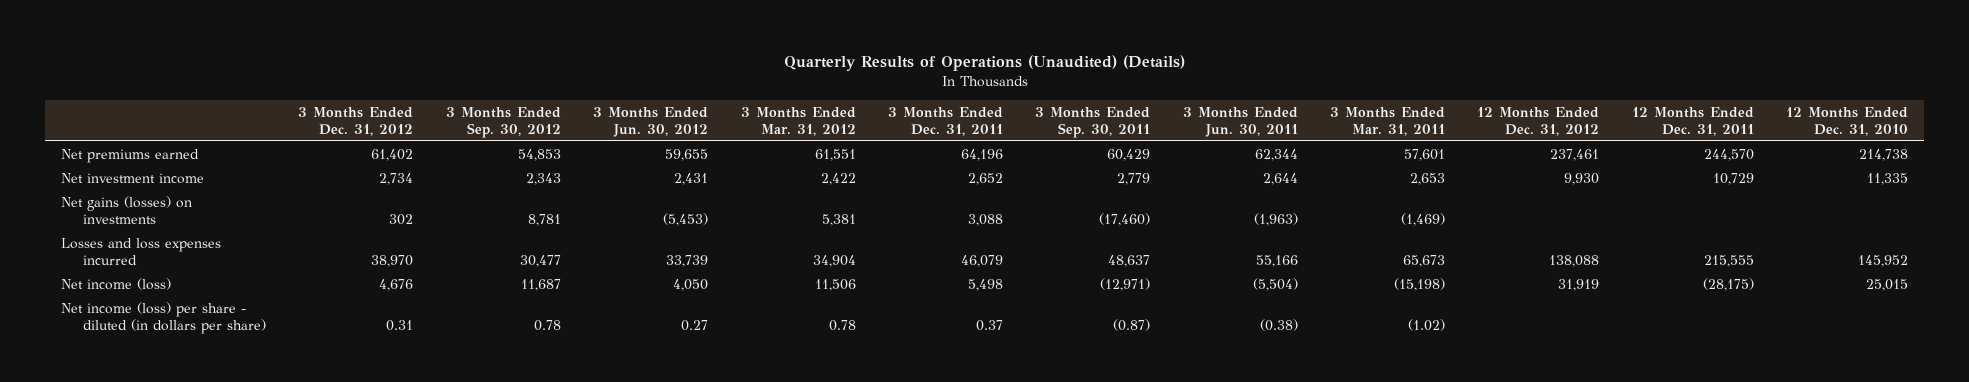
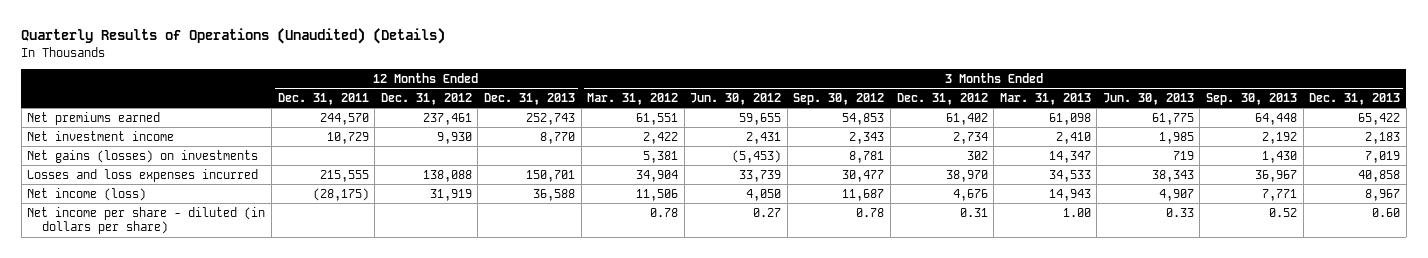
[887,106,1003,136] 3 Months Ended Dec. 31, 2011 -> none
[1035,106,1151,138] 3 Months Ended Sep. 30, 2011 -> none
[1182,106,1298,137] 3 Months Ended Jun. 30, 2011 -> none
[1330,106,1446,136] 3 Months Ended Mar. 31, 2011 -> none
[1786,106,1909,136] 12 Months Ended Dec. 31, 2010 -> none
none -> [483,93,575,106] Dec. 31, 2013
none -> [999,93,1091,106] Mar. 31, 2013
none -> [1102,93,1194,106] Jun. 30, 2013
none -> [1206,93,1298,106] Sep. 30, 2013
none -> [1309,93,1401,106] Dec. 31, 2013
[60,302,267,335] Net income (loss) per share - diluted (in dollars per share) -> [27,206,266,235] Net income per share - diluted (in dollars per share)

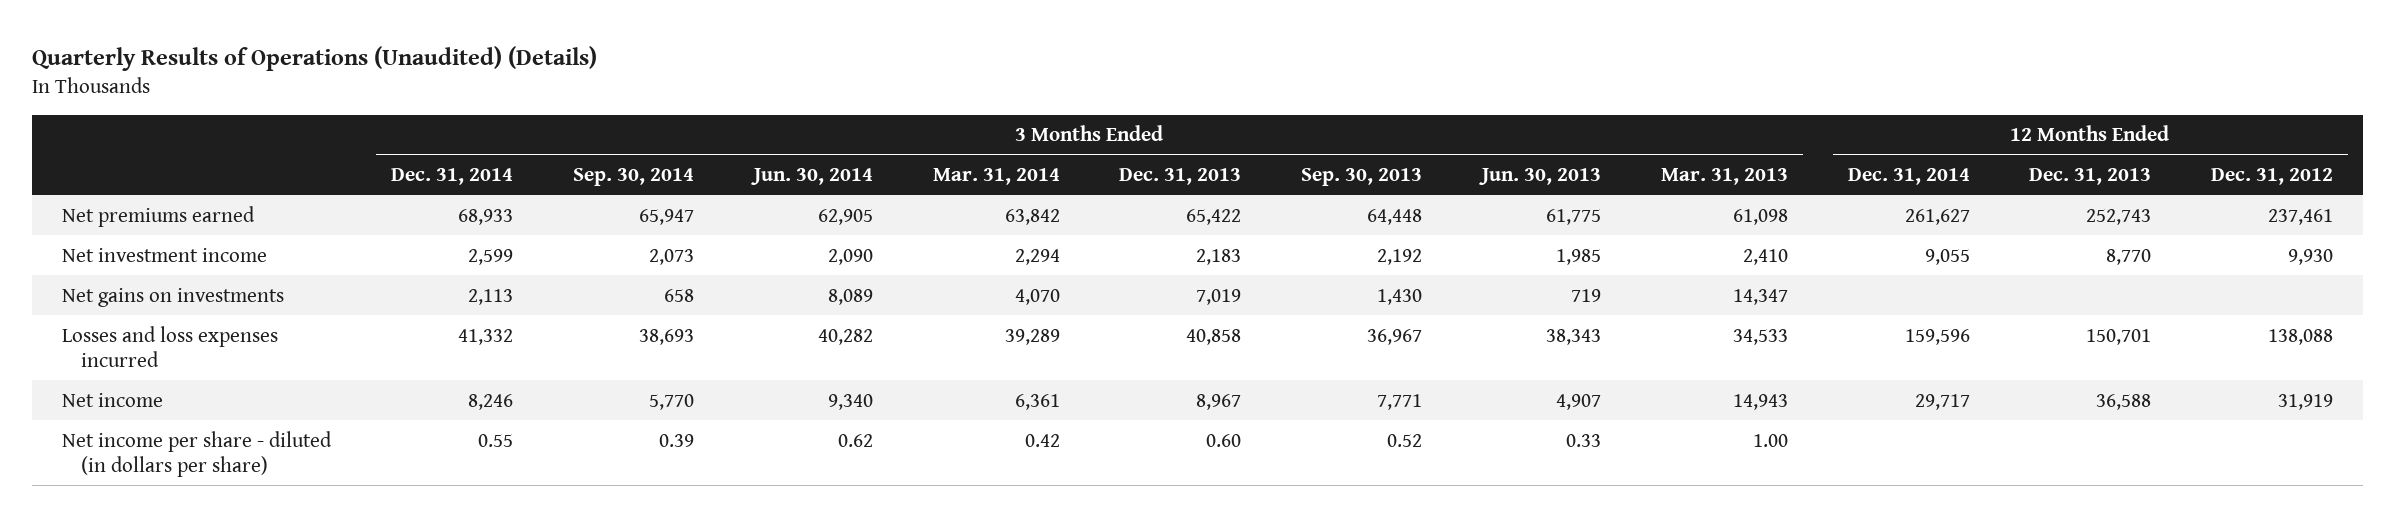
[277,93,369,106] Dec. 31, 2011 -> none
[587,93,679,106] Mar. 31, 2012 -> none
[690,93,782,106] Jun. 30, 2012 -> none
[793,93,885,106] Sep. 30, 2012 -> none
[896,93,988,106] Dec. 31, 2012 -> none
none -> [391,168,514,186] Dec. 31, 2014
none -> [572,168,694,187] Sep. 30, 2014
none -> [750,168,873,186] Jun. 30, 2014
none -> [932,168,1060,186] Mar. 31, 2014
none -> [1847,168,1970,186] Dec. 31, 2014
[27,149,259,163] Net gains (losses) on investments -> [62,287,285,307] Net gains on investments
[27,187,147,201] Net income (loss) -> [62,392,164,407] Net income

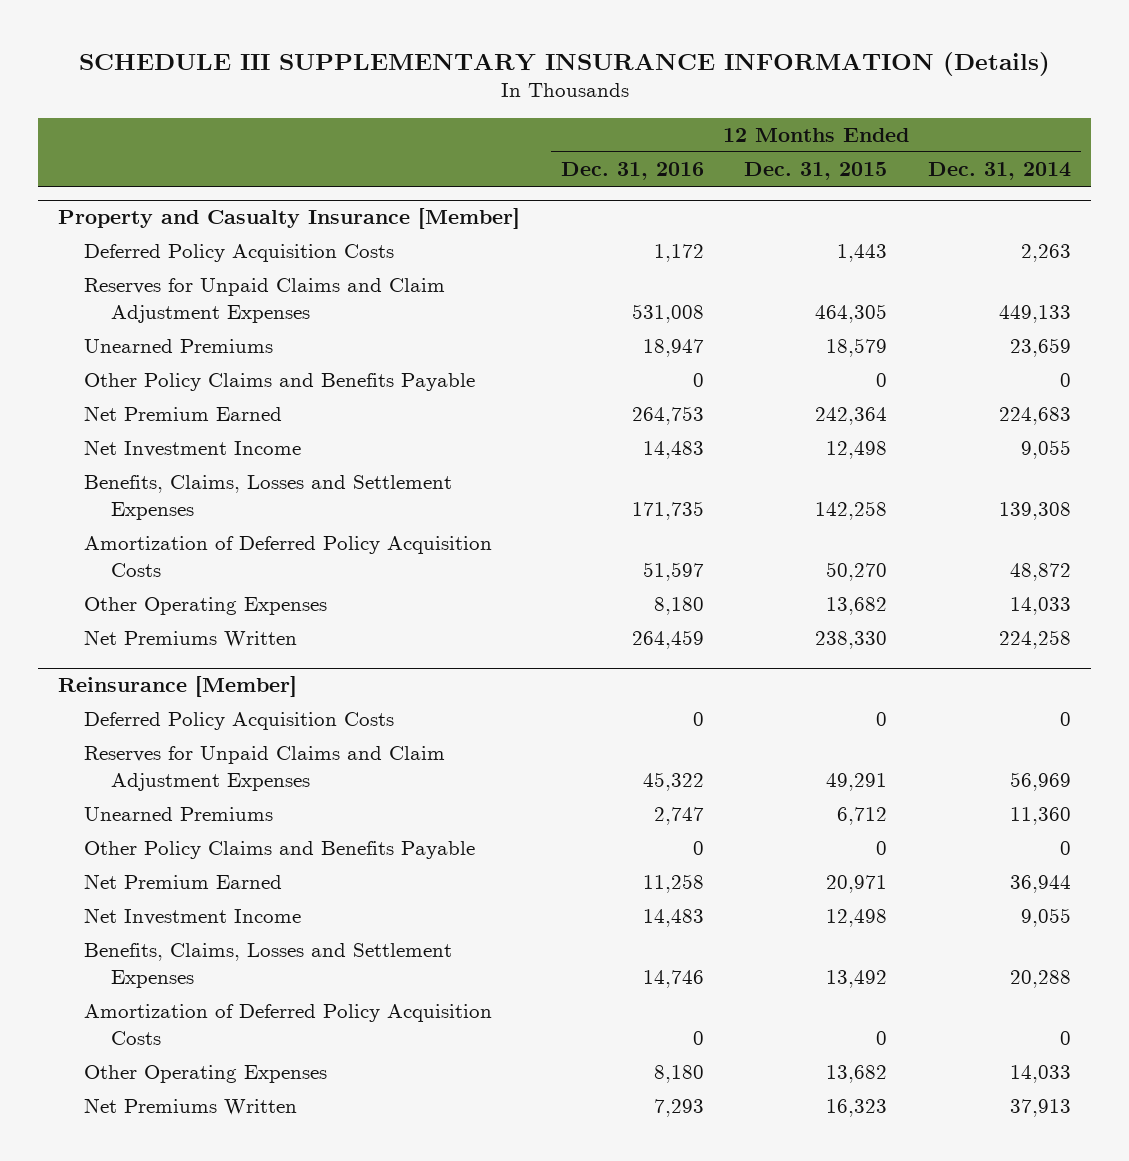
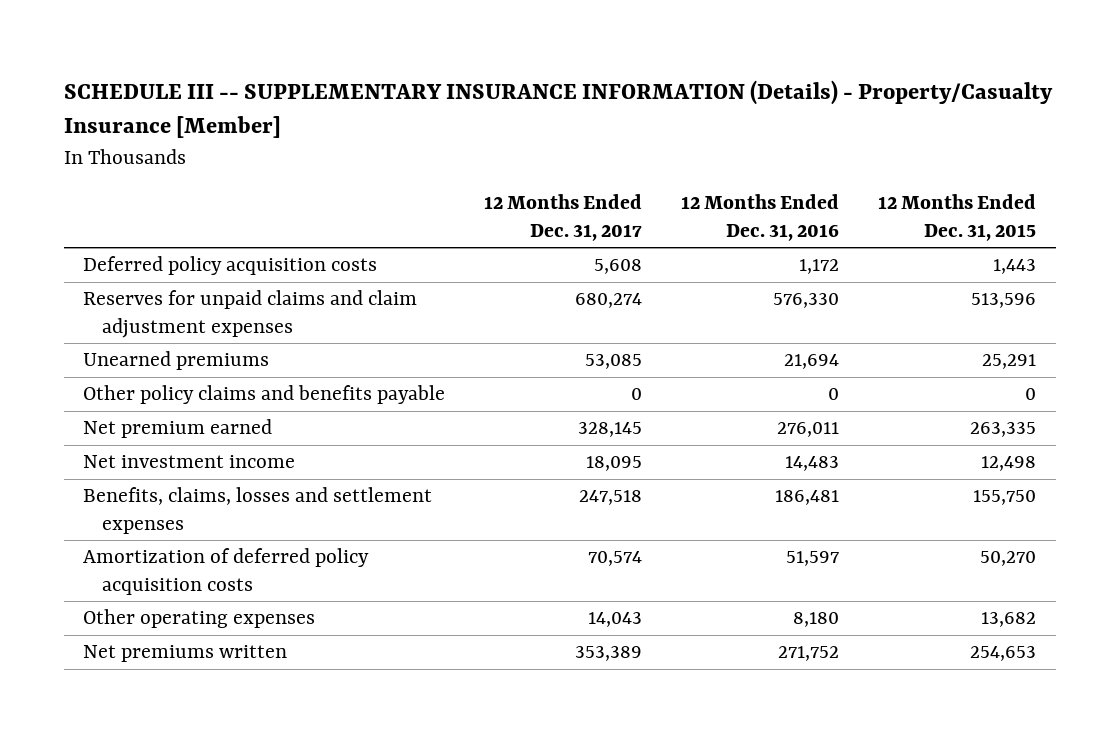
[78,51,1050,76] SCHEDULE III SUPPLEMENTARY INSURANCE INFORMATION (Details) -> [63,79,1053,139] SCHEDULE III -- SUPPLEMENTARY INSURANCE INFORMATION (Details) - Property/Casualty Insurance [Member]
[928,161,1072,180] Dec. 31, 2014 -> none
none -> [484,194,643,241] 12 Months Ended Dec. 31, 2017
[58,208,521,230] Property and Casualty Insurance [Member] -> none
[58,676,298,698] Reinsurance [Member] -> none
[84,712,395,731] Deferred Policy Acquisition Costs -> none
[84,746,446,791] Reserves for Unpaid Claims and Claim Adjustment Expenses -> none
[84,807,274,822] Unearned Premiums -> none
[84,841,476,860] Other Policy Claims and Benefits Payable -> none
[84,874,283,890] Net Premium Earned -> none
[84,908,302,926] Net Investment Income -> none
[84,943,453,988] Benefits, Claims, Losses and Settlement Expenses -> none
[84,1004,493,1045] Amortization of Deferred Policy Acquisition Costs -> none
[84,1065,328,1084] Other Operating Expenses -> none
[84,1098,298,1116] Net Premiums Written -> none
[84,244,395,263] Deferred Policy Acquisition Costs -> [83,256,378,276] Deferred policy acquisition costs
[84,278,446,323] Reserves for Unpaid Claims and Claim Adjustment Expenses -> [83,290,418,338] Reserves for unpaid claims and claim adjustment expenses
[631,303,704,323] 531,008 -> [773,293,840,309] 576,330
[815,303,888,323] 464,305 -> [971,293,1037,309] 513,596
[84,339,274,354] Unearned Premiums -> [83,351,270,371] Unearned premiums
[642,339,704,358] 18,947 -> [784,354,840,370] 21,694
[826,338,888,358] 18,579 -> [982,354,1037,370] 25,291
[84,373,476,392] Other Policy Claims and Benefits Payable -> [83,385,446,405] Other policy claims and benefits payable
[84,406,283,422] Net Premium Earned -> [83,419,273,439] Net premium earned
[631,406,704,426] 264,753 -> [777,422,840,438] 276,011
[815,407,888,426] 242,364 -> [970,422,1037,438] 263,335
[84,440,302,458] Net Investment Income -> [83,455,296,469] Net investment income
[84,475,453,520] Benefits, Claims, Losses and Settlement Expenses -> [83,487,433,534] Benefits, claims, losses and settlement expenses
[631,500,704,520] 171,735 -> [775,490,840,506] 186,481
[815,500,888,520] 142,258 -> [973,490,1037,506] 155,750
[84,536,493,577] Amortization of Deferred Policy Acquisition Costs -> [83,548,370,595] Amortization of deferred policy acquisition costs
[84,597,328,616] Other Operating Expenses -> [83,609,316,629] Other operating expenses
[84,630,298,648] Net Premiums Written -> [83,645,288,663] Net premiums written
[631,630,704,650] 264,459 -> [778,646,840,662] 271,752
[815,631,888,650] 238,330 -> [970,646,1037,662] 254,653

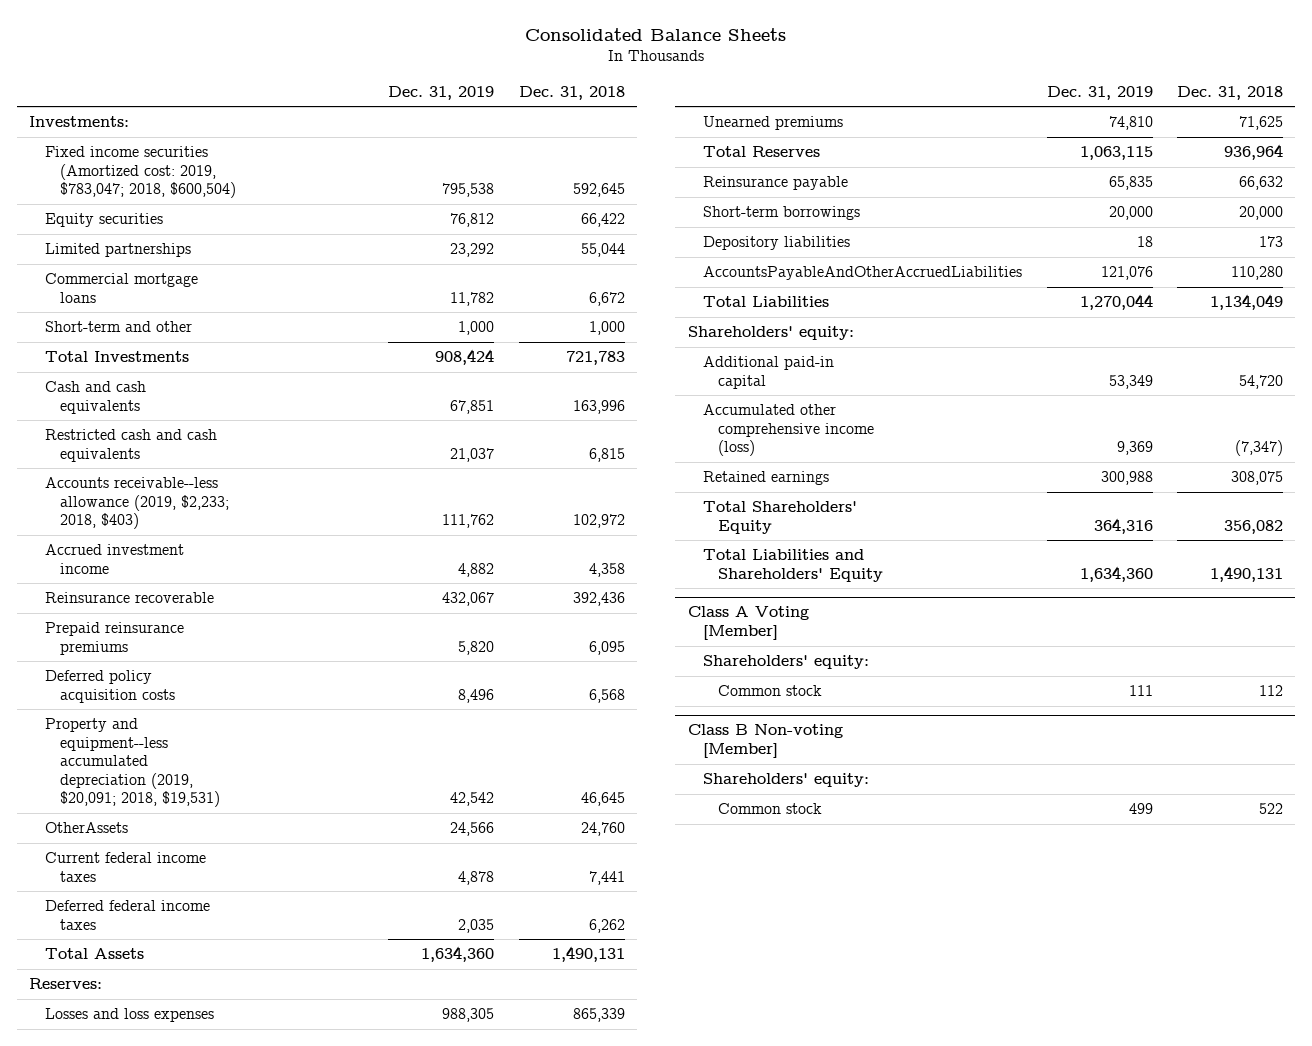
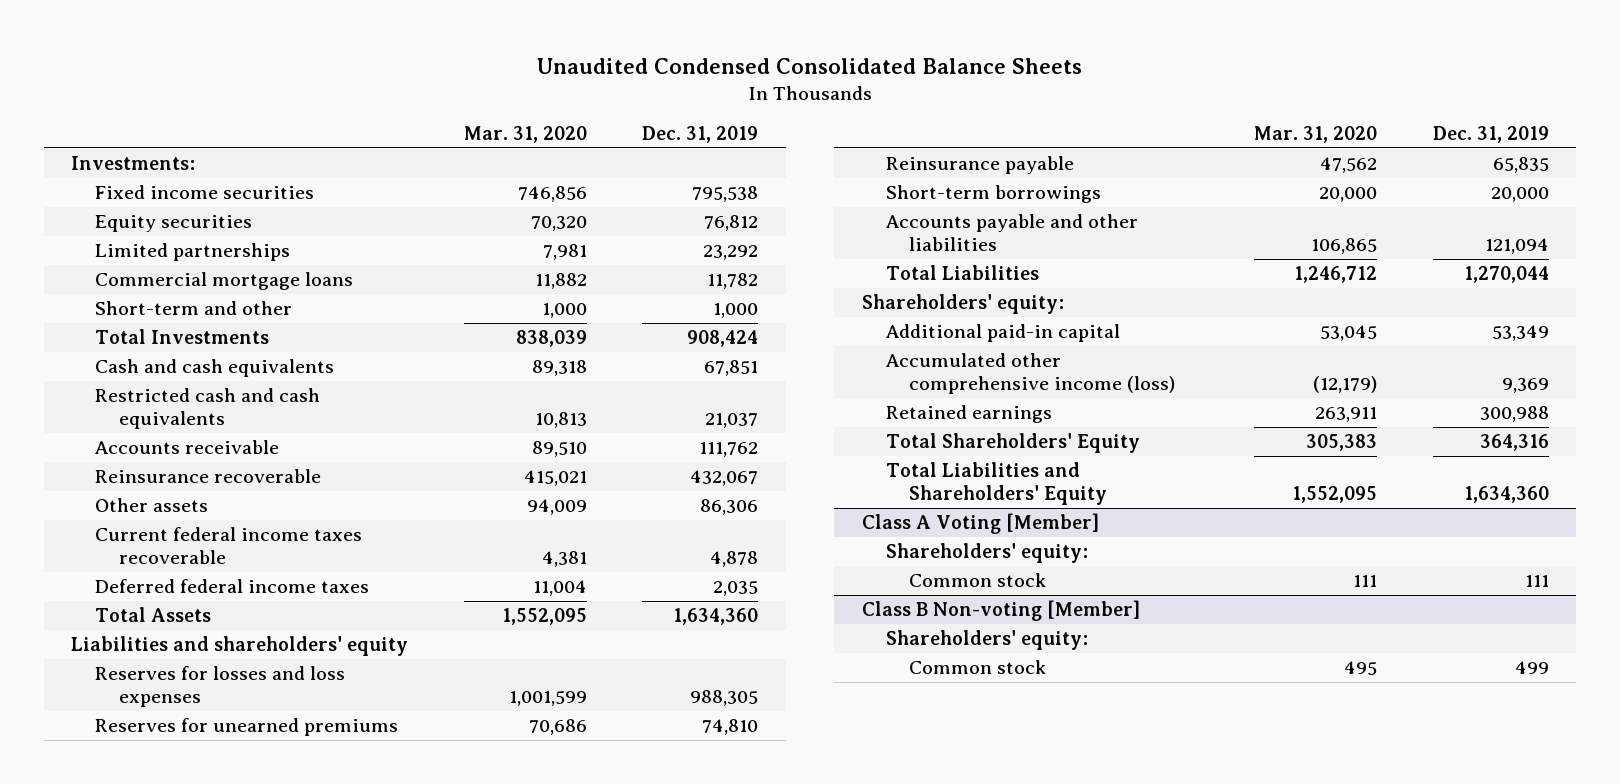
[525,27,787,41] Consolidated Balance Sheets -> [536,57,1082,74] Unaudited Condensed Consolidated Balance Sheets
[518,85,625,100] Dec. 31, 2018 -> none
none -> [463,126,587,144] Mar. 31, 2020
[44,146,236,199] Fixed income securities (Amortized cost: 2019, $783,047; 2018, $600,504) -> [94,185,314,200] Fixed income securities
[44,544,184,574] Accrued investment income -> none
[44,477,229,530] Accounts receivable--less allowance (2019, $2,233; 2018, $403) -> [94,440,279,455] Accounts receivable
[44,622,184,655] Prepaid reinsurance premiums -> none
[44,670,175,703] Deferred policy acquisition costs -> none
[44,718,220,808] Property and equipment--less accumulated depreciation (2019, $20,091; 2018, $19,531) -> none
[44,822,128,834] OtherAssets -> none
none -> [94,498,208,513] Other assets
[44,852,206,882] Current federal income taxes -> [94,527,362,565] Current federal income taxes recoverable
[29,978,103,990] Reserves: -> none
[702,146,820,158] Total Reserves -> none
none -> [71,636,409,657] Liabilities and shareholders' equity
[44,1008,214,1023] Losses and loss expenses -> [94,666,345,708] Reserves for losses and loss expenses
[702,116,843,131] Unearned premiums -> [94,718,398,737] Reserves for unearned premiums
[702,236,850,251] Depository liabilities -> none
[702,266,1022,281] AccountsPayableAndOtherAccruedLiabilities -> none
none -> [885,214,1138,252] Accounts payable and other liabilities

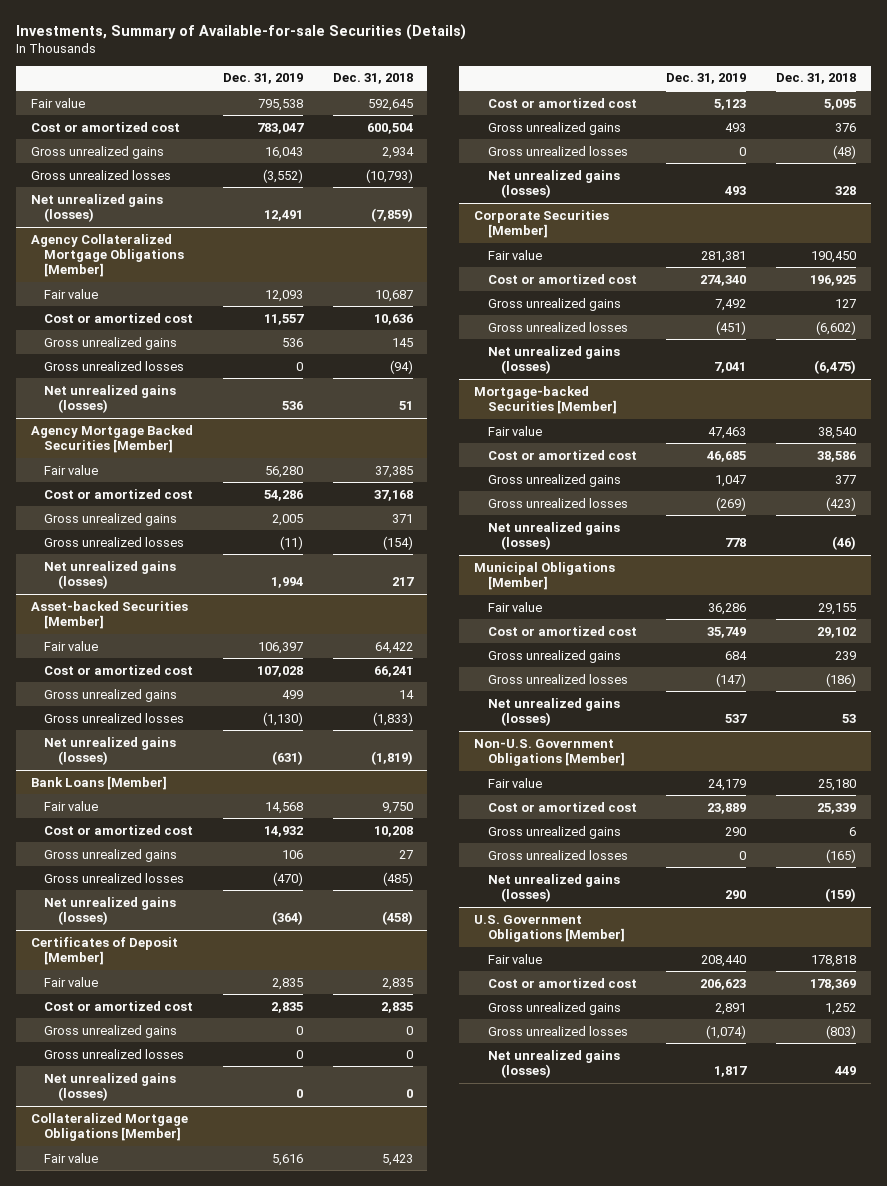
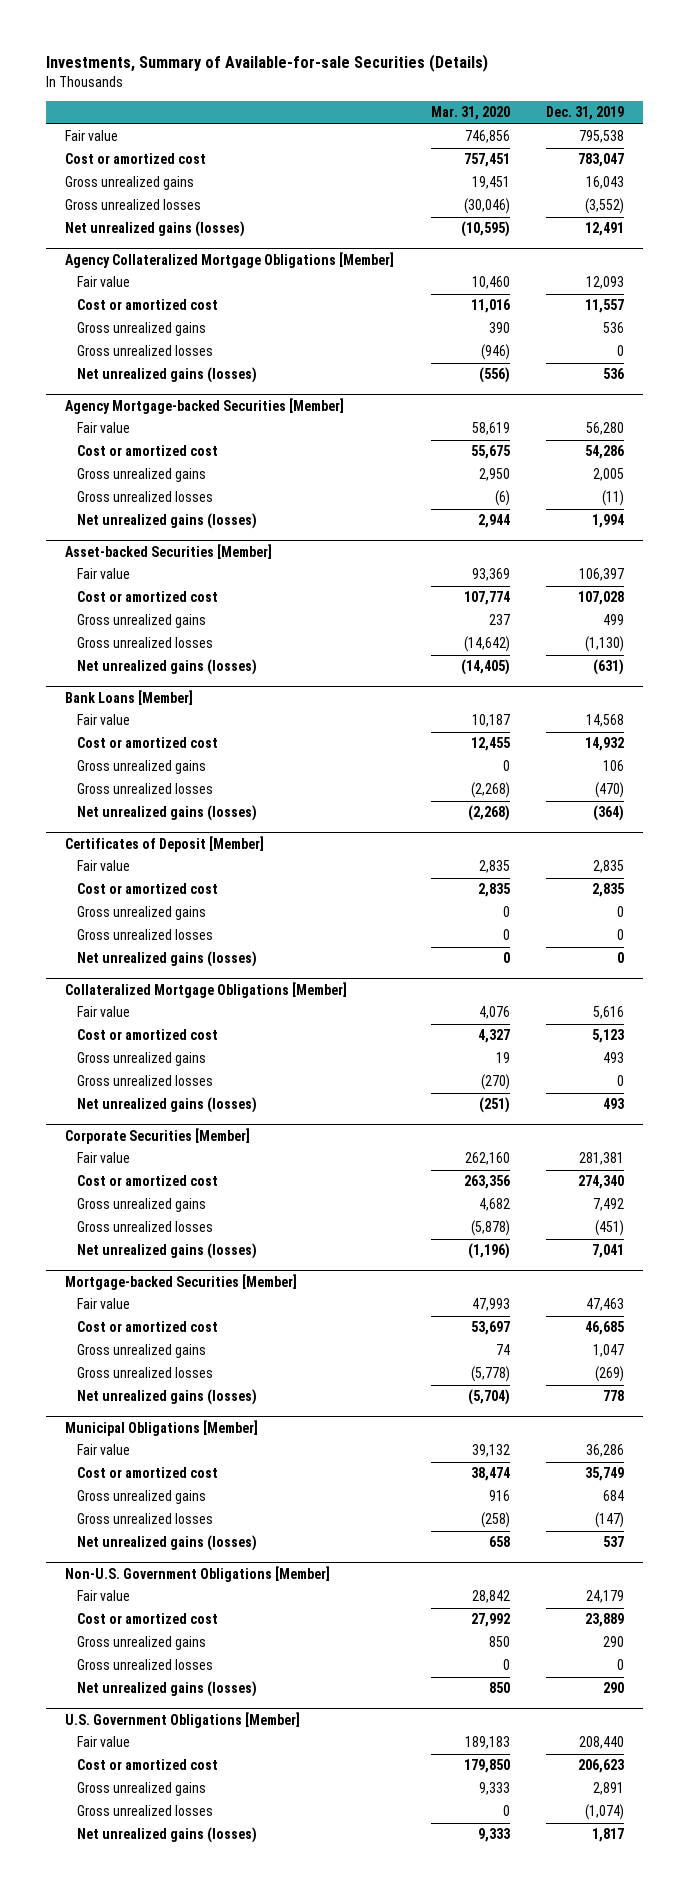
[332,73,413,85] Dec. 31, 2018 -> none
none -> [430,106,510,121] Mar. 31, 2020
[30,424,193,453] Agency Mortgage Backed Securities [Member] -> [64,397,344,414] Agency Mortgage-backed Securities [Member]

